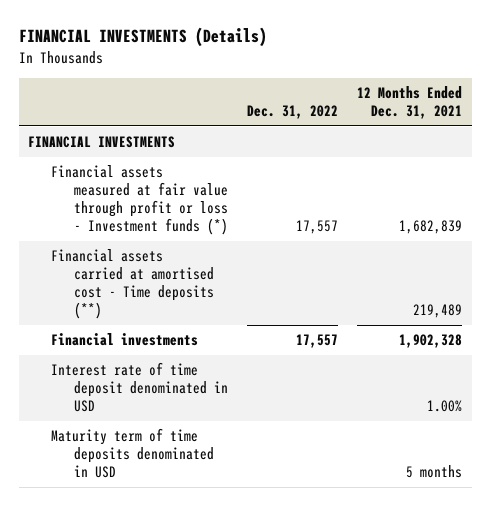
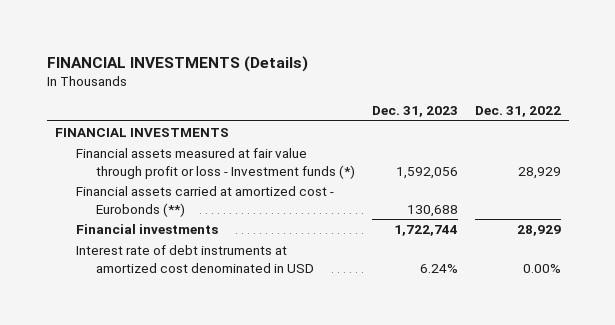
[357,86,463,120] 12 Months Ended Dec. 31, 2021 -> none
none -> [371,106,458,118] Dec. 31, 2023
[51,362,229,413] Interest rate of time deposit denominated in USD -> none
[51,428,215,479] Maturity term of time deposits denominated in USD -> none
[296,220,339,235] 17,557 -> [517,166,561,179] 28,929
[51,249,215,320] Financial assets carried at amortised cost - Time deposits (**) -> [75,186,334,217] Financial assets carried at amortized cost - Eurobonds (**)
[296,334,339,349] 17,557 -> [516,225,561,237] 28,929
none -> [75,245,315,273] Interest rate of debt instruments at amortized cost denominated in USD

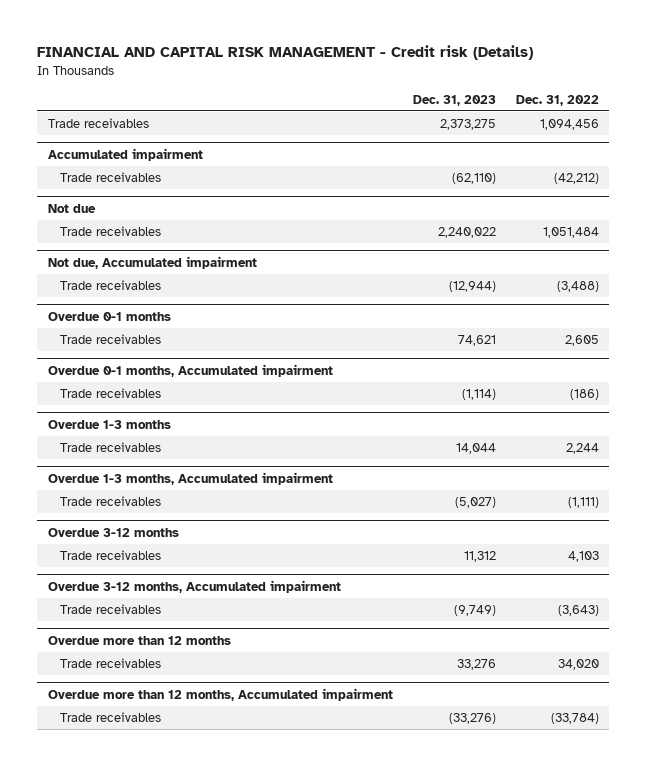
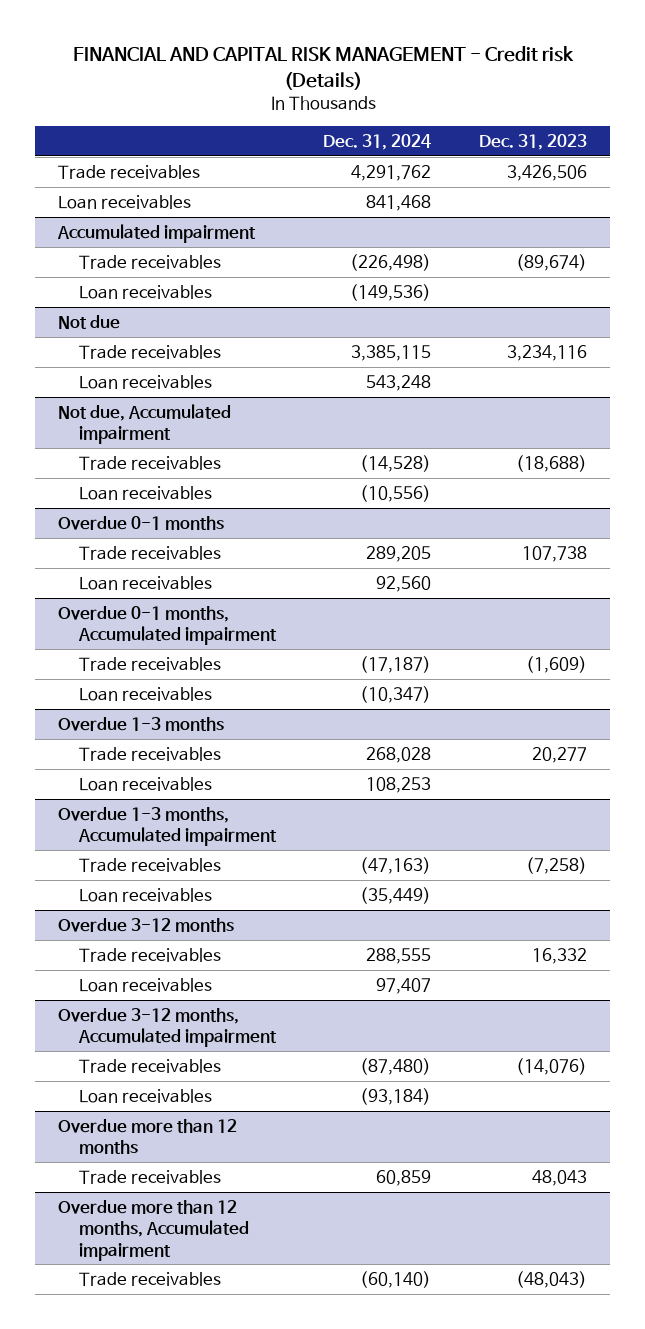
[516,94,600,106] Dec. 31, 2022 -> none
none -> [323,133,432,150] Dec. 31, 2024
[439,118,496,130] 2,373,275 -> [506,164,587,181] 3,426,506
none -> [58,194,192,209] Loan receivables
[451,172,496,184] (62,110) -> [515,253,587,271] (89,674)
none -> [78,284,212,299] Loan receivables
[437,226,496,238] 2,240,022 -> [506,344,587,361] 3,234,116
none -> [78,374,212,389] Loan receivables
[448,280,496,292] (12,944) -> [515,454,587,472] (18,688)
none -> [78,485,212,500] Loan receivables
[457,334,496,346] 74,621 -> [521,545,587,562] 107,738
none -> [78,575,212,590] Loan receivables
[461,388,496,400] (1,114) -> [525,655,587,673] (1,609)
none -> [78,686,212,701] Loan receivables
[455,442,496,454] 14,044 -> [531,746,587,763] 20,277
none -> [78,776,212,791] Loan receivables
[454,496,496,508] (5,027) -> [525,856,587,874] (7,258)
none -> [78,887,212,902] Loan receivables
[463,550,496,562] 11,312 -> [531,947,587,964] 16,332
none -> [78,977,212,992] Loan receivables
[453,604,496,616] (9,749) -> [515,1057,587,1075] (14,076)
none -> [78,1088,212,1103] Loan receivables
[456,658,496,670] 33,276 -> [531,1169,587,1186] 48,043
[448,712,496,724] (33,276) -> [515,1270,587,1288] (48,043)

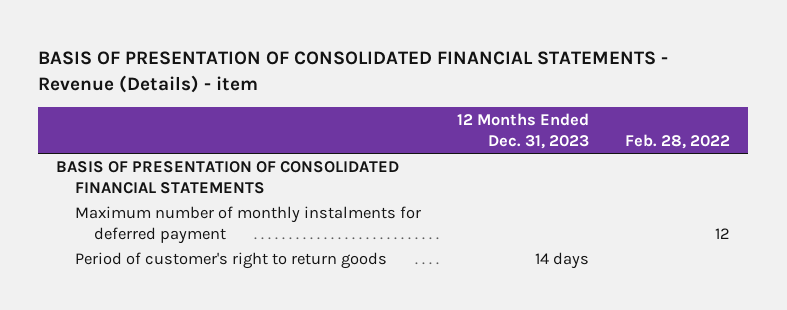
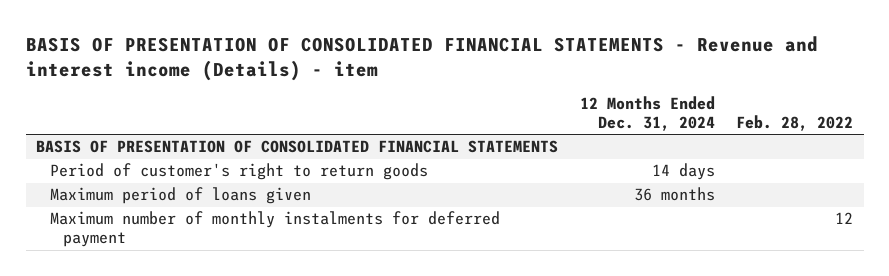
[38,51,669,94] BASIS OF PRESENTATION OF CONSOLIDATED FINANCIAL STATEMENTS - Revenue (Details) - item -> [25,35,818,81] BASIS OF PRESENTATION OF CONSOLIDATED FINANCIAL STATEMENTS - Revenue and interest income (Details) - item
[457,112,590,149] 12 Months Ended Dec. 31, 2023 -> none
none -> [579,96,715,132] 12 Months Ended Dec. 31, 2024
none -> [49,187,311,205] Maximum period of loans given
[75,206,422,244] Maximum number of monthly instalments for deferred payment -> [49,211,500,248] Maximum number of monthly instalments for deferred payment

